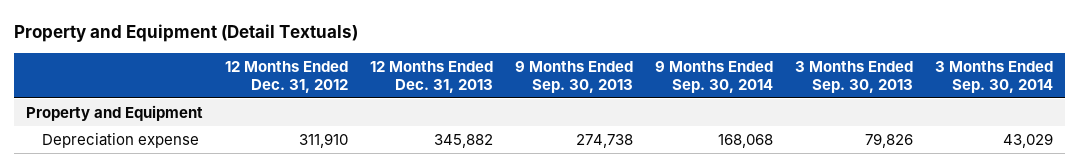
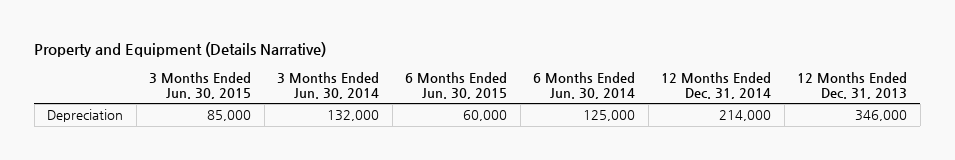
[14,23,359,42] Property and Equipment (Detail Textuals) -> [34,42,327,58] Property and Equipment (Details Narrative)
[224,60,348,93] 12 Months Ended Dec. 31, 2012 -> none
[515,60,634,93] 9 Months Ended Sep. 30, 2013 -> none
[655,60,774,93] 9 Months Ended Sep. 30, 2014 -> none
[795,60,914,93] 3 Months Ended Sep. 30, 2013 -> none
[935,60,1054,93] 3 Months Ended Sep. 30, 2014 -> none
none -> [149,72,252,99] 3 Months Ended Jun. 30, 2015
none -> [277,72,380,99] 3 Months Ended Jun. 30, 2014
none -> [405,72,508,99] 6 Months Ended Jun. 30, 2015
none -> [533,72,636,99] 6 Months Ended Jun. 30, 2014
none -> [661,72,772,99] 12 Months Ended Dec. 31, 2014
[25,104,203,121] Property and Equipment -> none
[42,131,200,148] Depreciation expense -> [47,109,124,123] Depreciation
[433,133,493,148] 345,882 -> [855,110,908,122] 346,000

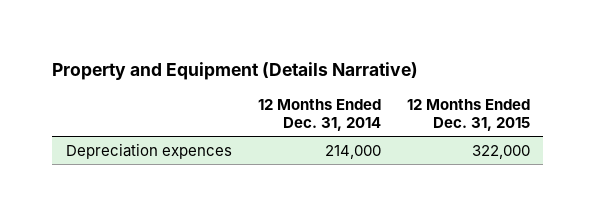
[149,72,252,99] 3 Months Ended Jun. 30, 2015 -> none
[277,72,380,99] 3 Months Ended Jun. 30, 2014 -> none
[405,72,508,99] 6 Months Ended Jun. 30, 2015 -> none
[533,72,636,99] 6 Months Ended Jun. 30, 2014 -> none
[797,72,908,99] 12 Months Ended Dec. 31, 2013 -> none
none -> [406,99,530,132] 12 Months Ended Dec. 31, 2015
[47,109,124,123] Depreciation -> [65,142,232,159] Depreciation expences

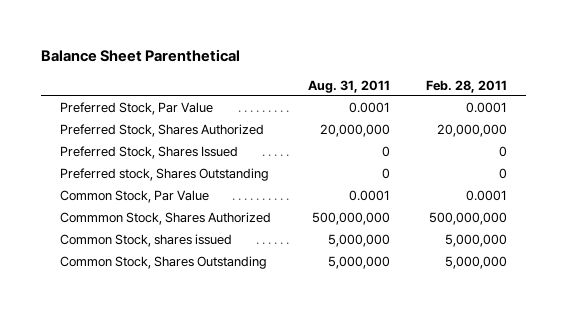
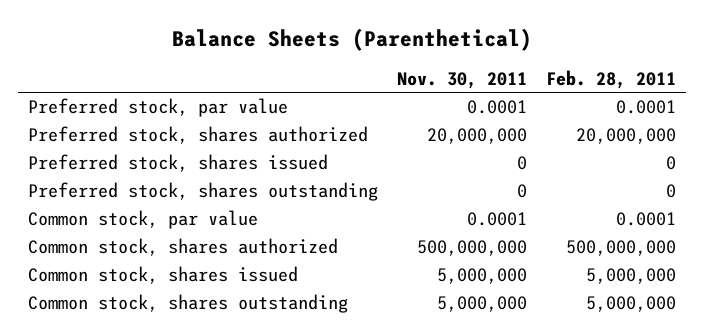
[41,49,241,63] Balance Sheet Parenthetical -> [172,28,533,52] Balance Sheets (Parenthetical)
[307,79,390,93] Aug. 31, 2011 -> none
none -> [397,71,528,89] Nov. 30, 2011
[59,102,213,116] Preferred Stock, Par Value -> [27,98,288,118] Preferred stock, par value
[59,124,264,138] Preferred Stock, Shares Authorized -> [27,126,368,145] Preferred stock, shares authorized
[59,146,238,160] Preferred Stock, Shares Issued -> [27,154,328,173] Preferred stock, shares issued
[59,168,269,182] Preferred stock, Shares Outstanding -> [27,182,378,202] Preferred stock, shares outstanding
[59,190,209,204] Common Stock, Par Value -> [27,210,258,230] Common stock, par value
[59,212,271,226] Commmon Stock, Shares Authorized -> [27,238,338,257] Common stock, shares authorized
[59,234,232,248] Common Stock, shares issued -> [27,266,298,285] Common stock, shares issued
[59,256,267,270] Common Stock, Shares Outstanding -> [27,294,348,314] Common stock, shares outstanding

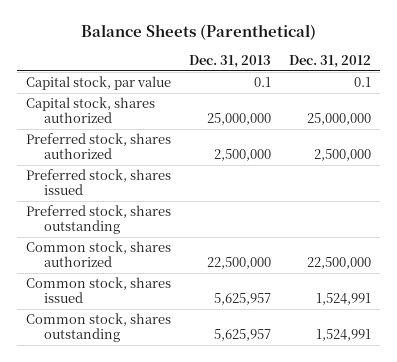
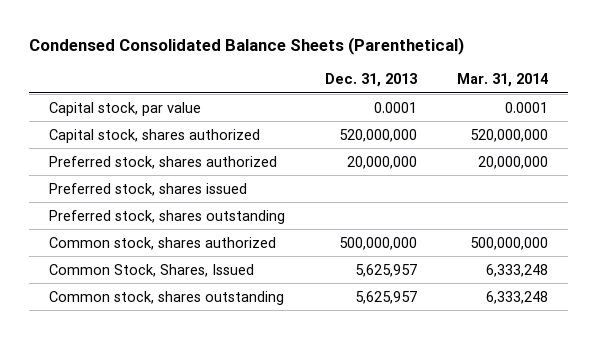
[80,24,316,41] Balance Sheets (Parenthetical) -> [28,37,464,56] Condensed Consolidated Balance Sheets (Parenthetical)
[289,55,372,69] Dec. 31, 2012 -> none
none -> [456,73,548,88] Mar. 31, 2014
[254,77,272,88] 0.1 -> [373,101,417,113] 0.0001
[207,113,272,126] 25,000,000 -> [338,128,417,142] 520,000,000
[214,149,272,162] 2,500,000 -> [346,155,417,169] 20,000,000
[207,257,272,270] 22,500,000 -> [338,236,417,250] 500,000,000
[26,277,172,304] Common stock, shares issued -> [48,263,254,277] Common Stock, Shares, Issued

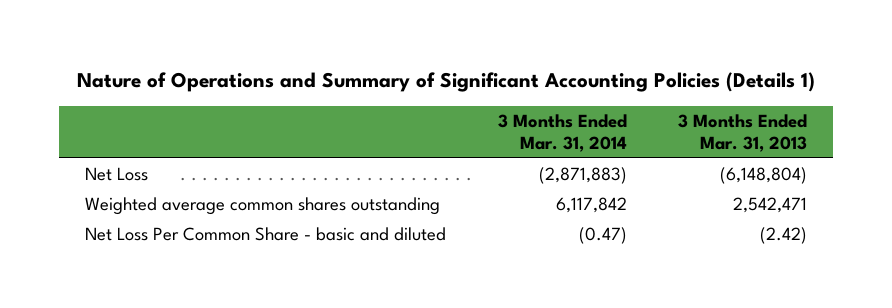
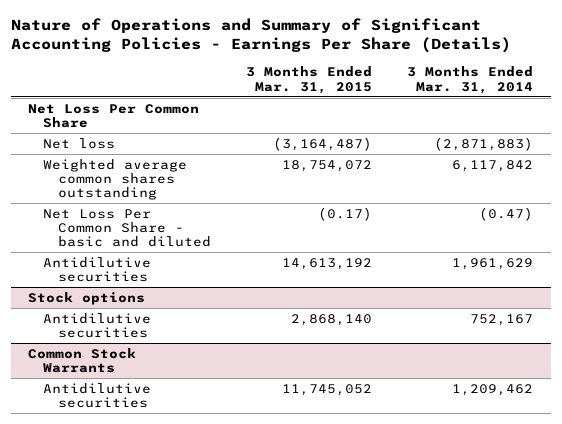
[77,72,816,93] Nature of Operations and Summary of Significant Accounting Policies (Details 1) -> [10,18,511,54] Nature of Operations and Summary of Significant Accounting Policies - Earnings Per Share (Details)
[678,113,808,152] 3 Months Ended Mar. 31, 2013 -> none
none -> [245,66,372,94] 3 Months Ended Mar. 31, 2015
none -> [28,103,200,129] Net Loss Per Common Share
[84,167,148,182] Net Loss -> [43,137,116,149] Net loss
none -> [43,256,152,283] Antidilutive securities
none -> [28,291,146,305] Stock options
none -> [43,312,152,339] Antidilutive securities
none -> [28,347,137,374] Common Stock Warrants
none -> [43,382,152,409] Antidilutive securities

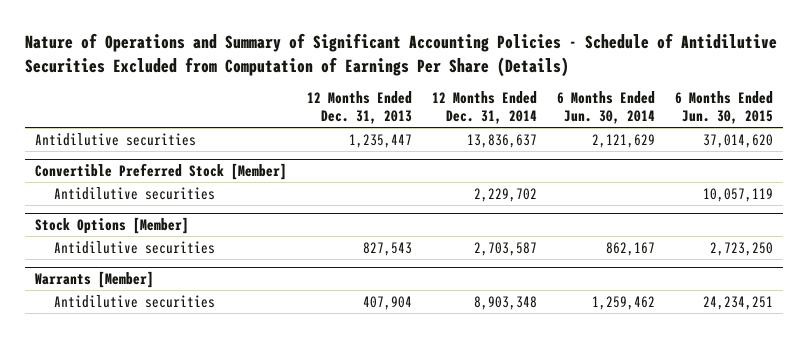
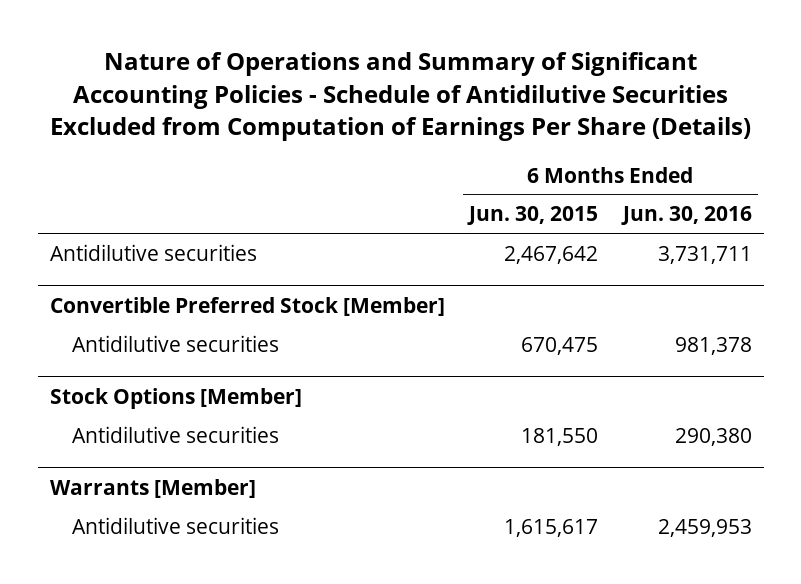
[306,91,412,125] 12 Months Ended Dec. 31, 2013 -> none
[431,91,537,125] 12 Months Ended Dec. 31, 2014 -> none
[556,91,655,125] 6 Months Ended Jun. 30, 2014 -> none
none -> [620,206,752,226] Jun. 30, 2016
[702,133,773,148] 37,014,620 -> [504,245,599,264] 2,467,642
[702,187,773,202] 10,057,119 -> [521,336,599,355] 670,475
[709,241,773,256] 2,723,250 -> [521,427,599,446] 181,550
[702,295,773,310] 24,234,251 -> [504,518,599,537] 1,615,617

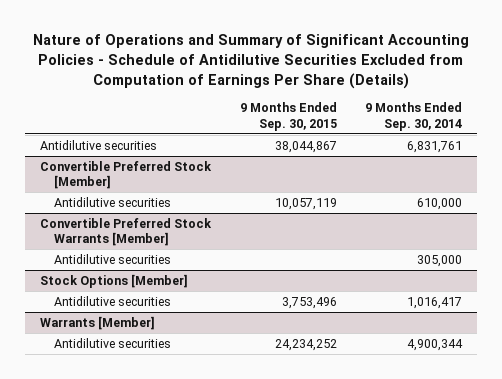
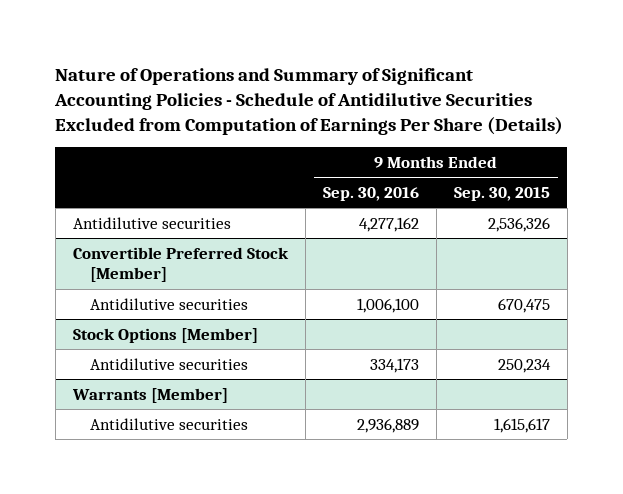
[365,102,463,131] 9 Months Ended Sep. 30, 2014 -> none
none -> [322,186,419,201] Sep. 30, 2016
[274,140,337,153] 38,044,867 -> [487,216,550,232] 2,536,326
[39,217,212,247] Convertible Preferred Stock Warrants [Member] -> none
[54,253,172,264] Antidilutive securities -> none
[274,197,337,210] 10,057,119 -> [497,297,550,313] 670,475
[281,296,337,309] 3,753,496 -> [497,358,551,373] 250,234
[274,338,337,351] 24,234,252 -> [493,417,550,433] 1,615,617

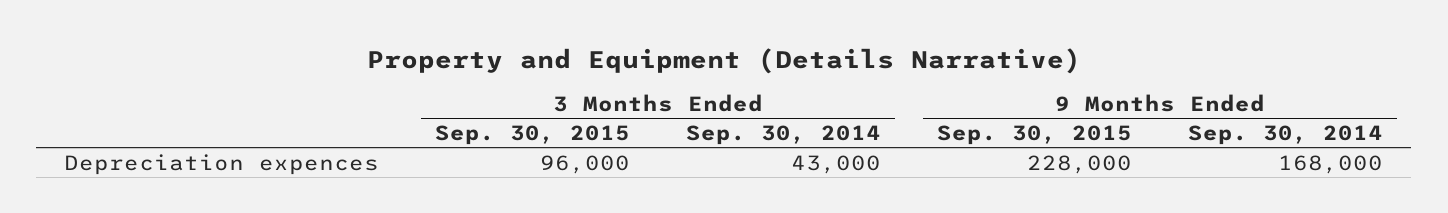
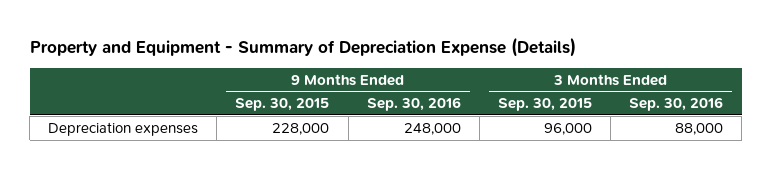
[366,48,1081,75] Property and Equipment (Details Narrative) -> [29,36,576,57] Property and Equipment - Summary of Depreciation Expense (Details)
[686,124,882,145] Sep. 30, 2014 -> none
[1188,124,1384,145] Sep. 30, 2014 -> none
none -> [366,97,461,112] Sep. 30, 2016
none -> [629,97,724,112] Sep. 30, 2016
[64,153,380,175] Depreciation expences -> [48,121,199,136] Depreciation expenses

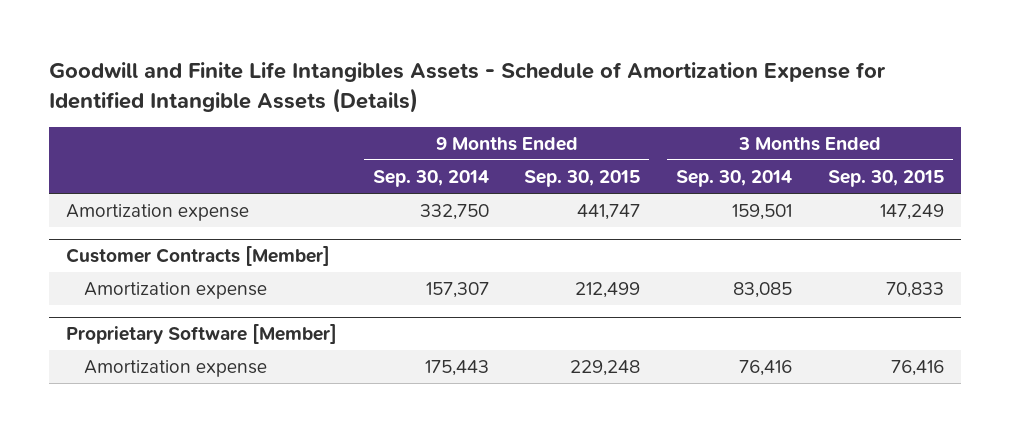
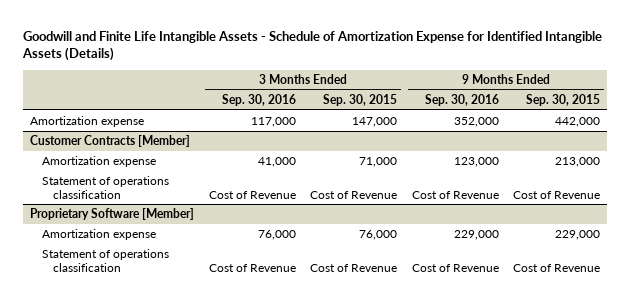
[48,62,886,113] Goodwill and Finite Life Intangibles Assets - Schedule of Amortization Expense for Identified Intangible Assets (Details) -> [21,30,602,62] Goodwill and Finite Life Intangible Assets - Schedule of Amortization Expense for Identified Intangible Assets (Details)
[372,169,489,187] Sep. 30, 2014 -> none
[676,169,793,187] Sep. 30, 2014 -> none
none -> [221,93,296,106] Sep. 30, 2016
none -> [424,93,499,106] Sep. 30, 2016
[577,204,641,221] 441,747 -> [555,117,601,128] 442,000
[879,204,944,221] 147,249 -> [352,117,398,128] 147,000
[575,282,641,299] 212,499 -> [555,157,601,168] 213,000
[885,282,944,299] 70,833 -> [359,157,398,168] 71,000
none -> [41,176,169,199] Statement of operations classification
[570,360,641,377] 229,248 -> [555,230,601,241] 229,000
[890,360,944,377] 76,416 -> [359,230,398,241] 76,000
none -> [41,249,169,272] Statement of operations classification

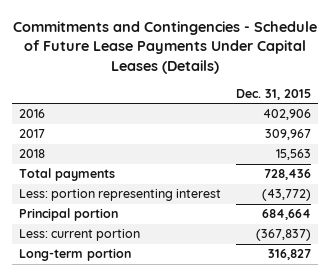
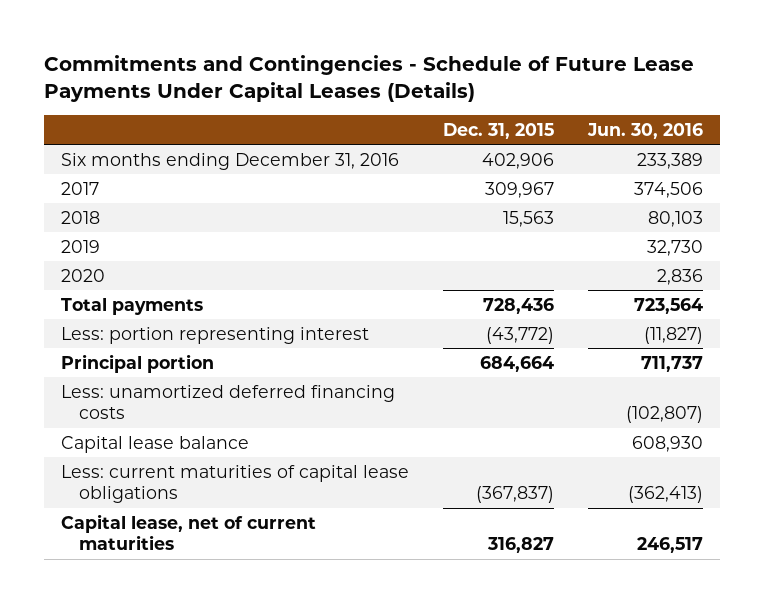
none -> [587,122,704,139] Jun. 30, 2016
[19,109,46,119] 2016 -> [60,152,399,170] Six months ending December 31, 2016
none -> [60,239,100,253] 2019
none -> [60,268,105,282] 2020
none -> [60,384,395,420] Less: unamortized deferred financing costs
none -> [60,435,249,453] Capital lease balance
[19,229,141,242] Less: current portion -> [60,464,409,504] Less: current maturities of capital lease obligations
[19,248,132,262] Long-term portion -> [60,513,316,551] Capital lease, net of current maturities

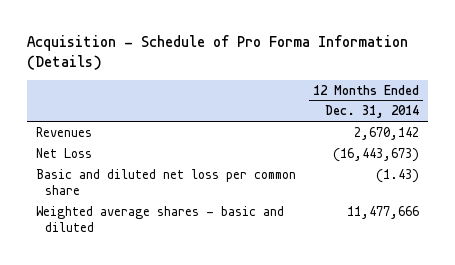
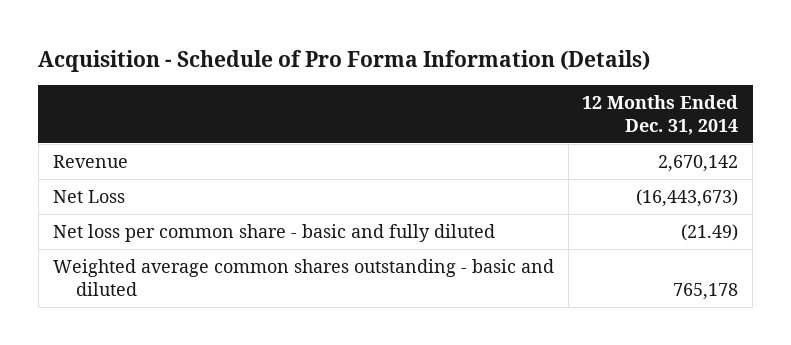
[35,126,92,137] Revenues -> [52,155,128,169] Revenue
[35,168,296,196] Basic and diluted net loss per common share -> [52,224,495,243] Net loss per common share - basic and fully diluted
[376,168,420,183] (1.43) -> [681,224,739,242] (21.49)
[35,205,284,233] Weighted average shares - basic and diluted -> [52,259,554,296] Weighted average common shares outstanding - basic and diluted
[347,205,420,219] 11,477,666 -> [673,282,739,300] 765,178

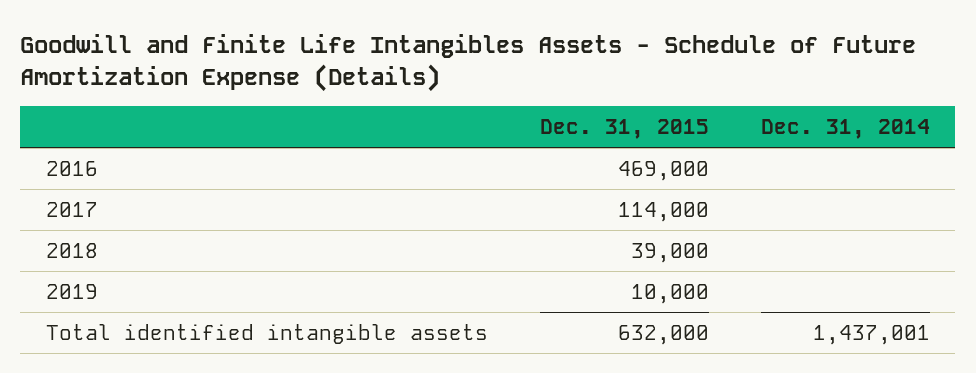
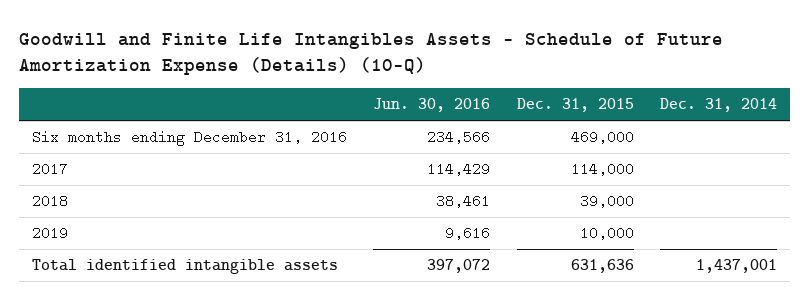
[20,33,917,93] Goodwill and Finite Life Intangibles Assets - Schedule of Future Amortization Expense (Details) -> [18,32,723,76] Goodwill and Finite Life Intangibles Assets - Schedule of Future Amortization Expense (Details) (10-Q)
none -> [373,98,491,113] Jun. 30, 2016
[46,160,99,176] 2016 -> [31,130,347,147] Six months ending December 31, 2016
[617,324,709,345] 632,000 -> [570,259,634,274] 631,636

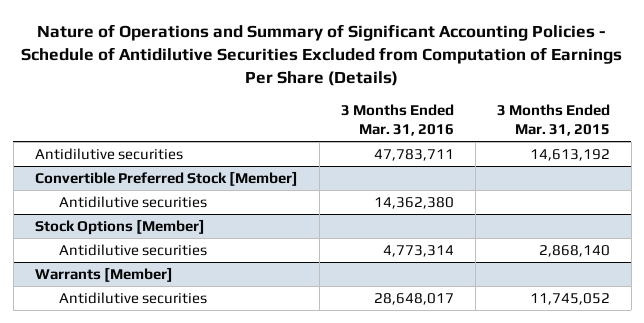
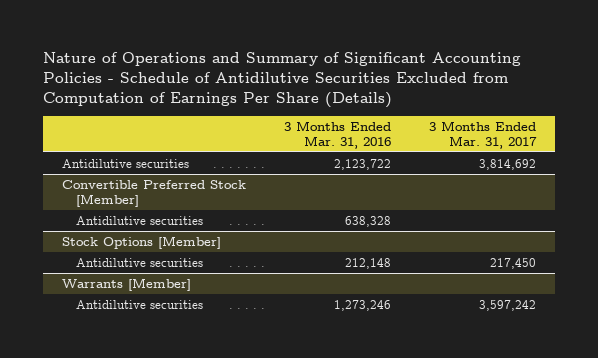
[496,104,610,136] 3 Months Ended Mar. 31, 2015 -> none
none -> [428,120,537,149] 3 Months Ended Mar. 31, 2017
[373,149,454,162] 47,783,711 -> [334,158,392,170] 2,123,722
[373,197,454,210] 14,362,380 -> [345,215,392,227] 638,328
[382,245,454,258] 4,773,314 -> [345,257,392,269] 212,148
[373,293,454,306] 28,648,017 -> [334,299,392,311] 1,273,246

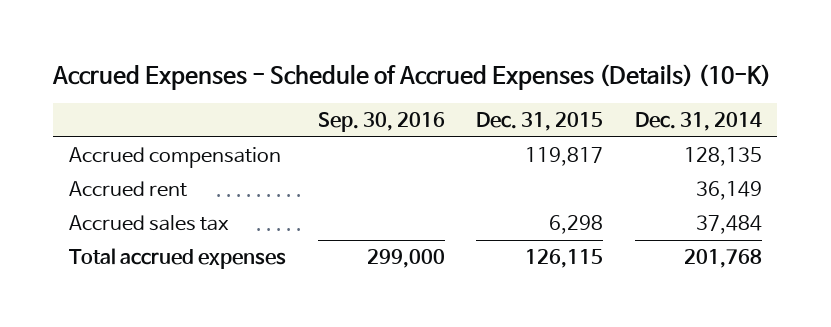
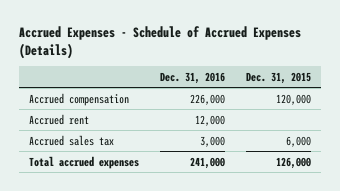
[52,64,772,91] Accrued Expenses - Schedule of Accrued Expenses (Details) (10-K) -> [18,25,301,59] Accrued Expenses - Schedule of Accrued Expenses (Details)
[317,111,445,132] Sep. 30, 2016 -> none
[634,111,762,131] Dec. 31, 2014 -> none
none -> [159,71,225,84] Dec. 31, 2016
[525,146,604,166] 119,817 -> [275,93,311,105] 120,000
[549,214,604,234] 6,298 -> [285,135,311,147] 6,000
[525,248,604,268] 126,115 -> [275,156,311,169] 126,000

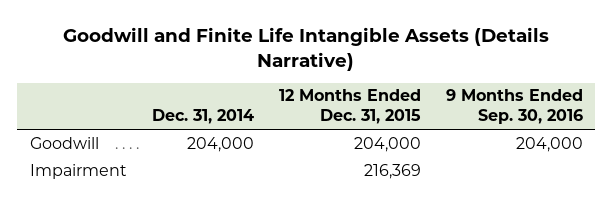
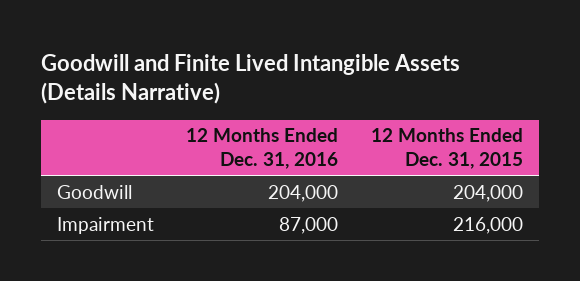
[63,26,550,71] Goodwill and Finite Life Intangible Assets (Details Narrative) -> [40,53,460,105] Goodwill and Finite Lived Intangible Assets (Details Narrative)
[151,109,254,125] Dec. 31, 2014 -> none
[445,89,583,125] 9 Months Ended Sep. 30, 2016 -> none
none -> [186,128,339,170] 12 Months Ended Dec. 31, 2016
[363,163,421,179] 216,369 -> [452,216,523,234] 216,000

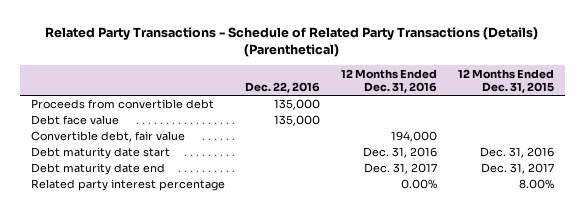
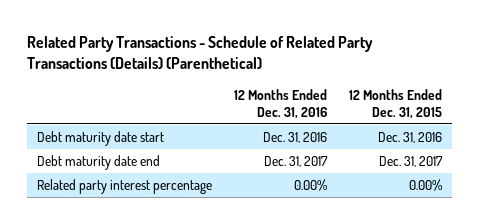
[245,81,321,93] Dec. 22, 2016 -> none
[30,99,214,110] Proceeds from convertible debt -> none
[30,115,119,126] Debt face value -> none
[30,131,185,143] Convertible debt, fair value -> none
[519,179,555,190] 8.00% -> [408,179,442,192] 0.00%

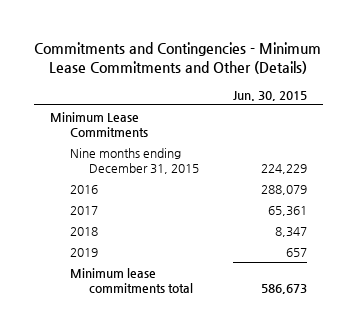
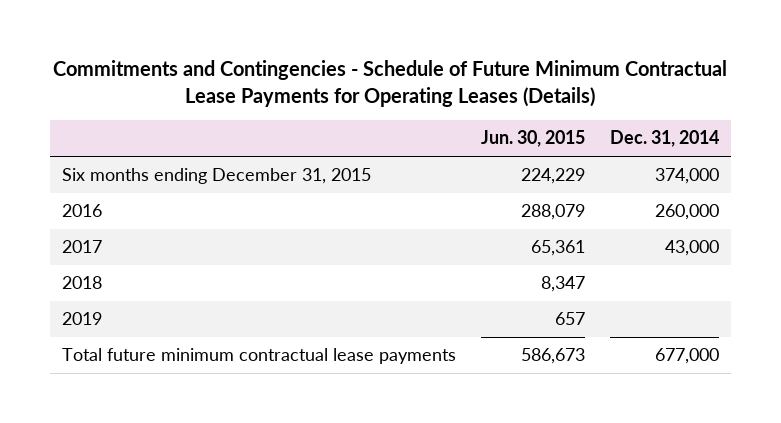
[34,41,322,74] Commitments and Contingencies - Minimum Lease Commitments and Other (Details) -> [53,60,728,108] Commitments and Contingencies - Schedule of Future Minimum Contractual Lease Payments for Operating Leases (Details)
none -> [609,130,719,148] Dec. 31, 2014
[50,111,148,137] Minimum Lease Commitments -> none
[69,147,200,174] Nine months ending December 31, 2015 -> [61,168,371,185] Six months ending December 31, 2015
[69,267,194,293] Minimum lease commitments total -> [61,348,456,365] Total future minimum contractual lease payments

